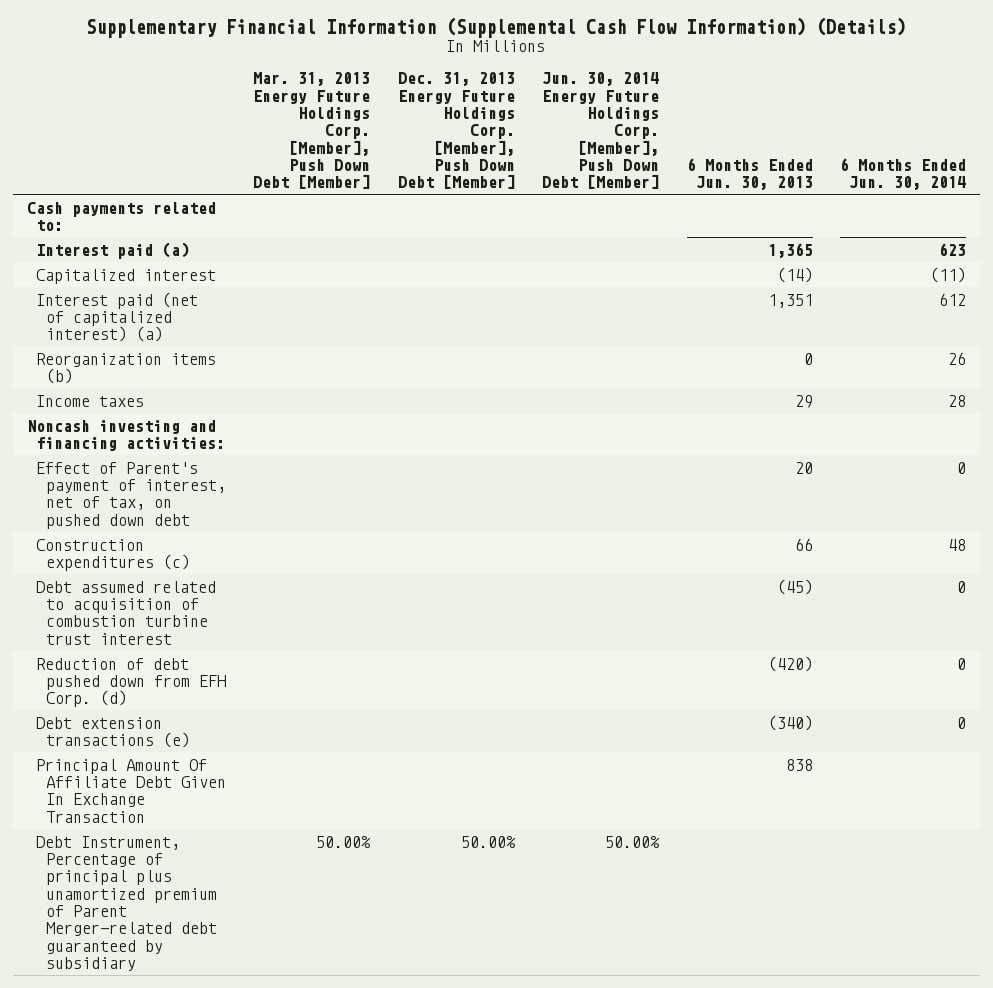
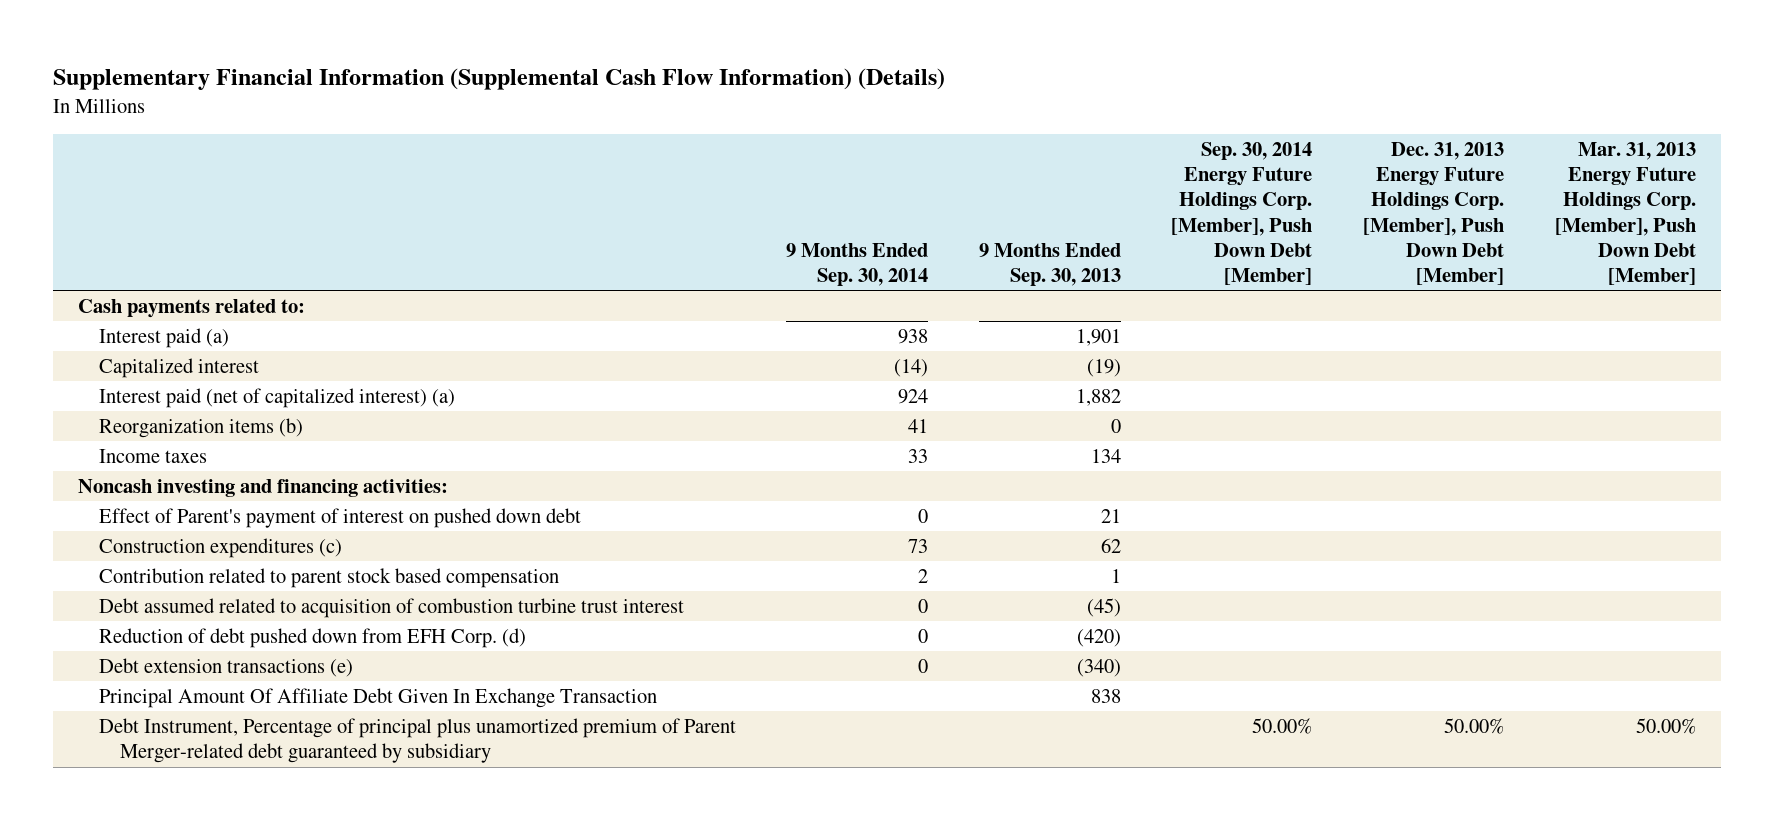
[542,72,660,190] Jun. 30, 2014 Energy Future Holdings Corp. [Member], Push Down Debt [Member] -> none
[686,158,813,191] 6 Months Ended Jun. 30, 2013 -> none
[840,158,967,191] 6 Months Ended Jun. 30, 2014 -> none
none -> [786,242,929,287] 9 Months Ended Sep. 30, 2014
none -> [978,242,1121,287] 9 Months Ended Sep. 30, 2013
none -> [1171,141,1313,286] Sep. 30, 2014 Energy Future Holdings Corp. [Member], Push Down Debt [Member]
[36,461,226,529] Effect of Parent's payment of interest, net of tax, on pushed down debt -> [98,507,581,528] Effect of Parent's payment of interest on pushed down debt
none -> [98,567,559,588] Contribution related to parent stock based compensation

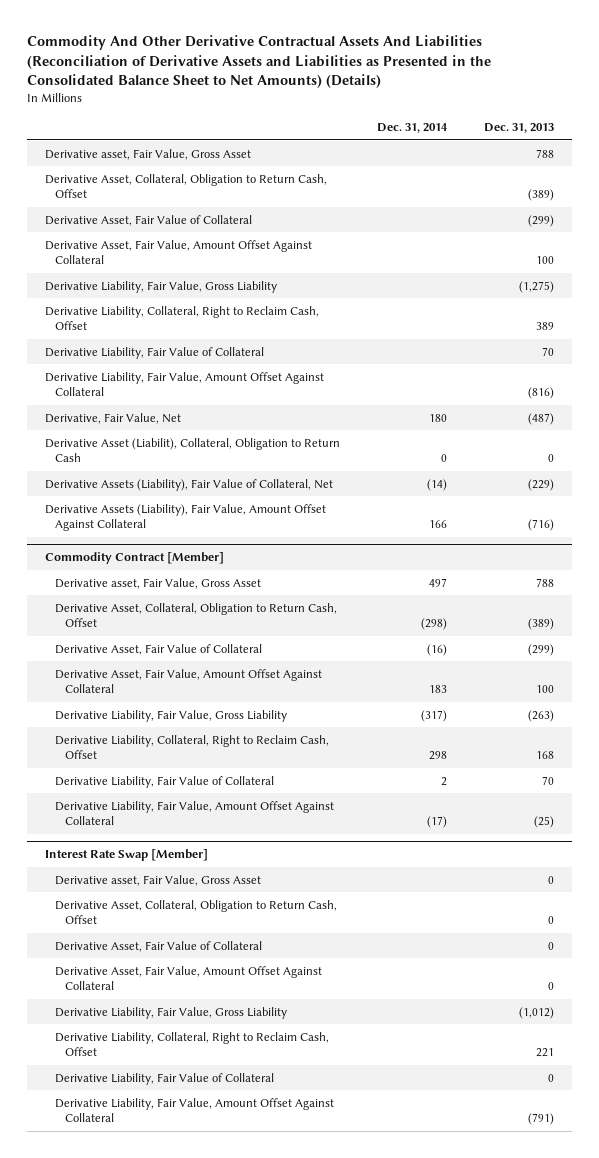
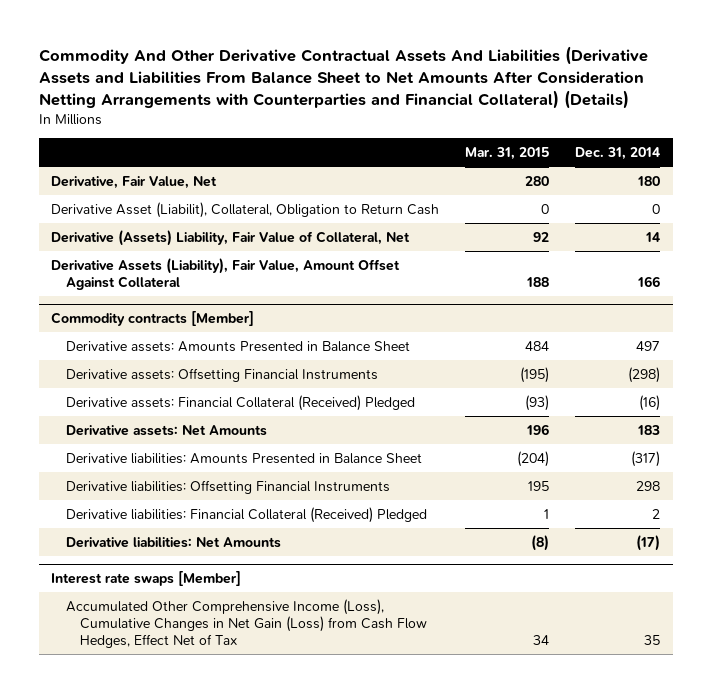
[26,35,491,89] Commodity And Other Derivative Contractual Assets And Liabilities (Reconciliation of Derivative Assets and Liabilities as Presented in the Consolidated Balance Sheet to Net Amounts) (Details) -> [38,45,648,109] Commodity And Other Derivative Contractual Assets And Liabilities (Derivative Assets and Liabilities From Balance Sheet to Net Amounts After Consideration Netting Arrangements with Counterparties and Financial Collateral) (Details)
[483,123,554,134] Dec. 31, 2013 -> none
none -> [465,147,550,161] Mar. 31, 2015
[45,148,252,160] Derivative asset, Fair Value, Gross Asset -> none
[45,173,328,199] Derivative Asset, Collateral, Obligation to Return Cash, Offset -> none
[45,214,253,226] Derivative Asset, Fair Value of Collateral -> none
[45,239,313,265] Derivative Asset, Fair Value, Amount Offset Against Collateral -> none
[45,280,278,293] Derivative Liability, Fair Value, Gross Liability -> none
[45,305,320,331] Derivative Liability, Collateral, Right to Reclaim Cash, Offset -> none
[45,346,265,359] Derivative Liability, Fair Value of Collateral -> none
[45,371,325,397] Derivative Liability, Fair Value, Amount Offset Against Collateral -> none
[45,478,334,491] Derivative Assets (Liability), Fair Value of Collateral, Net -> [51,229,411,246] Derivative (Assets) Liability, Fair Value of Collateral, Net
[427,478,448,491] (14) -> [644,231,660,242] 14
[54,874,261,886] Derivative asset, Fair Value, Gross Asset -> none
[54,899,337,925] Derivative Asset, Collateral, Obligation to Return Cash, Offset -> none
[54,940,262,952] Derivative Asset, Fair Value of Collateral -> none
[54,965,322,991] Derivative Asset, Fair Value, Amount Offset Against Collateral -> none
[54,1006,287,1019] Derivative Liability, Fair Value, Gross Liability -> none
[54,1031,329,1057] Derivative Liability, Collateral, Right to Reclaim Cash, Offset -> none
[54,1072,274,1085] Derivative Liability, Fair Value of Collateral -> none
[54,1097,334,1123] Derivative Liability, Fair Value, Amount Offset Against Collateral -> none
[45,552,225,565] Commodity Contract [Member] -> [51,311,255,327] Commodity contracts [Member]
[54,577,261,589] Derivative asset, Fair Value, Gross Asset -> [65,340,410,352] Derivative assets: Amounts Presented in Balance Sheet
[54,602,337,628] Derivative Asset, Collateral, Obligation to Return Cash, Offset -> [65,367,378,382] Derivative assets: Offsetting Financial Instruments
[54,643,262,655] Derivative Asset, Fair Value of Collateral -> [65,394,415,411] Derivative assets: Financial Collateral (Received) Pledged
[54,668,322,694] Derivative Asset, Fair Value, Amount Offset Against Collateral -> [65,424,267,436] Derivative assets: Net Amounts
[54,709,287,722] Derivative Liability, Fair Value, Gross Liability -> [65,452,422,464] Derivative liabilities: Amounts Presented in Balance Sheet
[54,734,329,760] Derivative Liability, Collateral, Right to Reclaim Cash, Offset -> [65,479,390,494] Derivative liabilities: Offsetting Financial Instruments
[54,775,274,788] Derivative Liability, Fair Value of Collateral -> [65,506,427,523] Derivative liabilities: Financial Collateral (Received) Pledged
[54,800,334,826] Derivative Liability, Fair Value, Amount Offset Against Collateral -> [65,536,281,548] Derivative liabilities: Net Amounts
[45,849,209,862] Interest Rate Swap [Member] -> [51,571,242,587] Interest rate swaps [Member]
none -> [65,598,427,649] Accumulated Other Comprehensive Income (Loss), Cumulative Changes in Net Gain (Loss) from Cash Flow Hedges, Effect Net of Tax

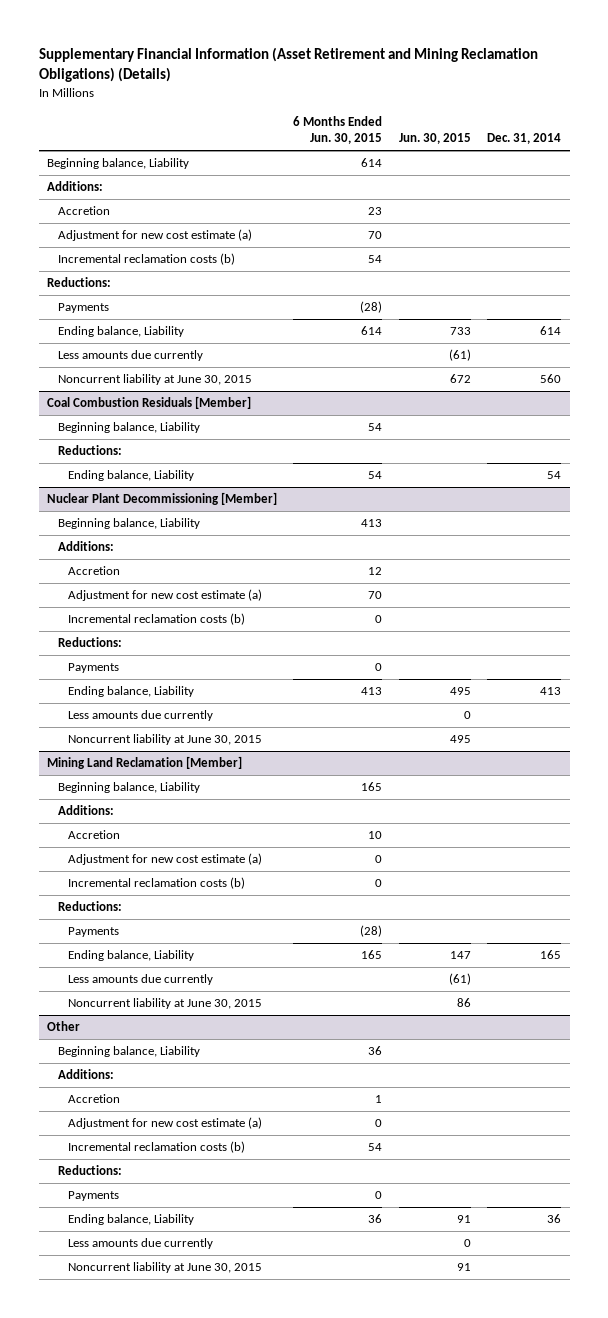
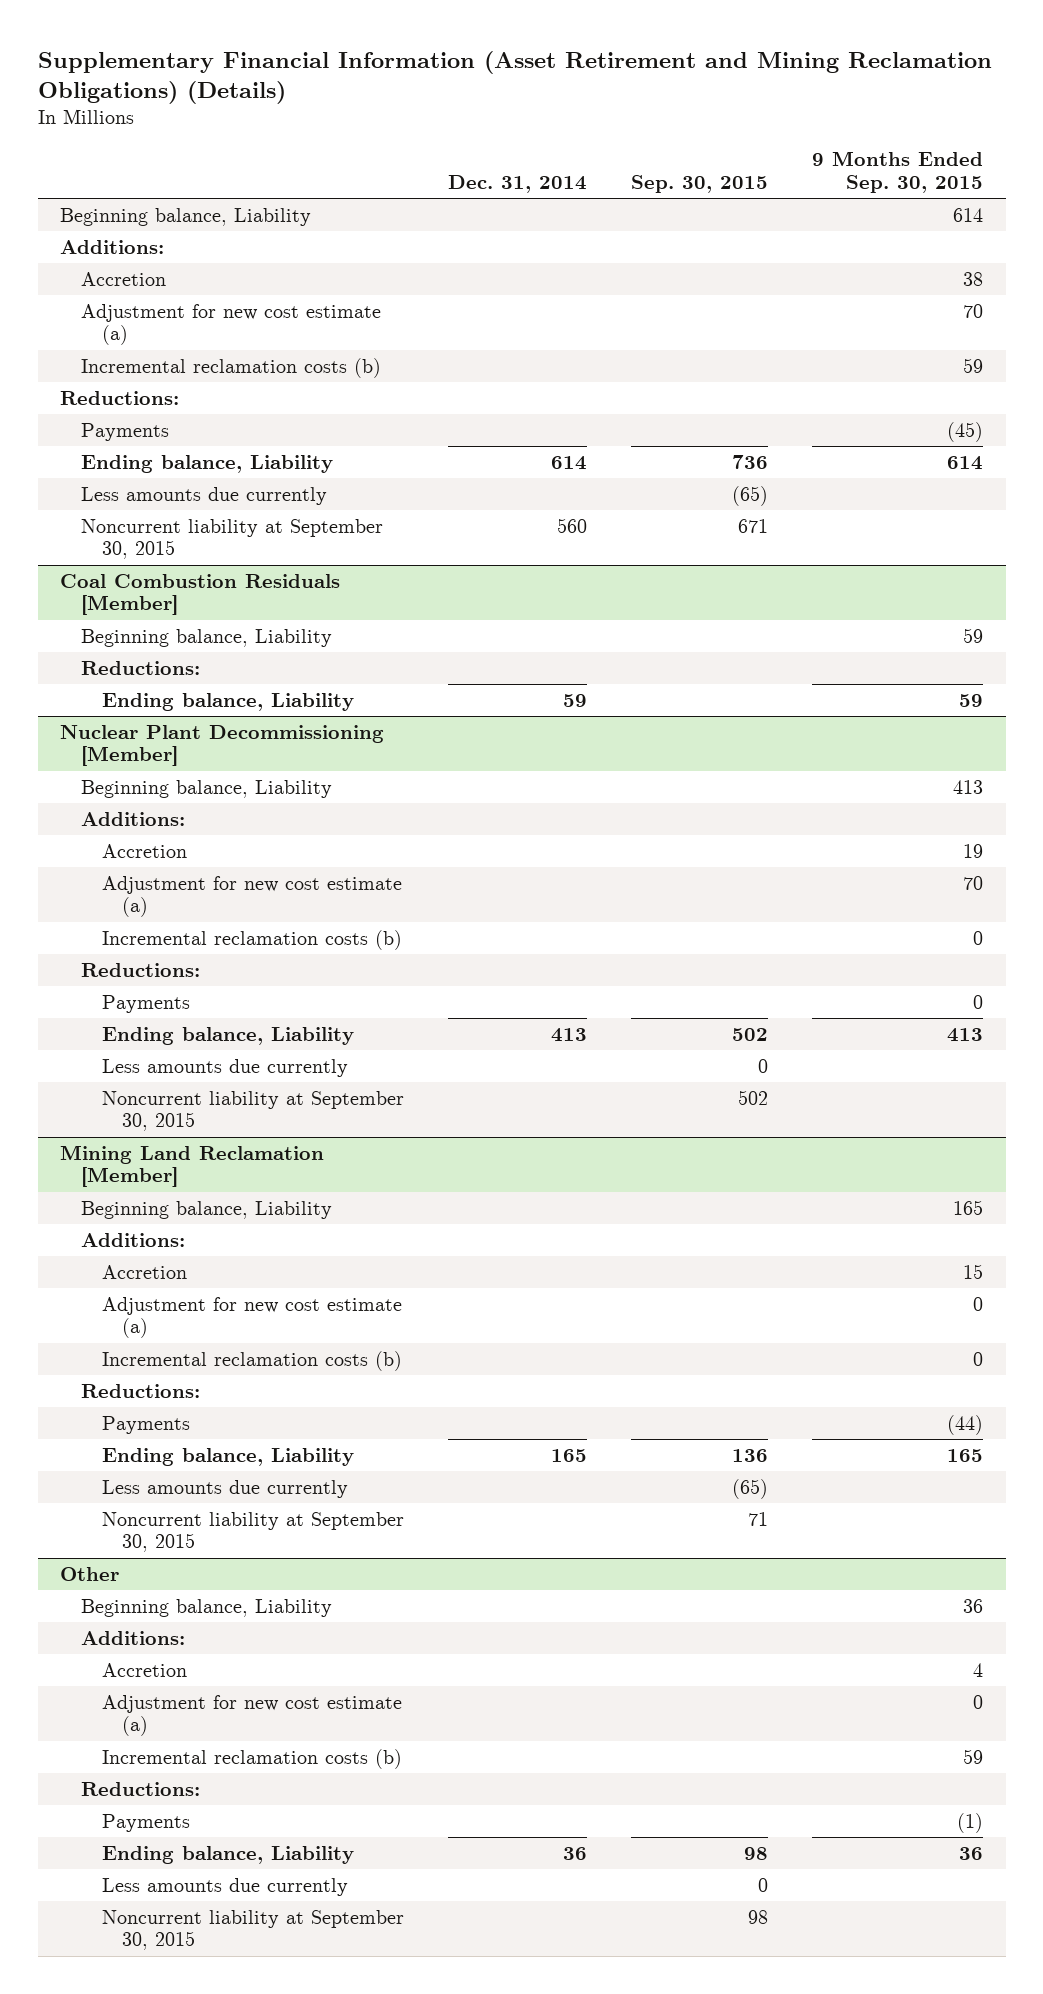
[293,116,383,145] 6 Months Ended Jun. 30, 2015 -> none
[398,133,471,145] Jun. 30, 2015 -> none
none -> [631,174,769,193] Sep. 30, 2015
none -> [812,151,984,193] 9 Months Ended Sep. 30, 2015
[57,374,252,386] Noncurrent liability at June 30, 2015 -> [80,518,383,560] Noncurrent liability at September 30, 2015
[547,471,562,480] 54 -> [562,693,587,707] 59
[68,734,263,746] Noncurrent liability at June 30, 2015 -> [101,1090,404,1132] Noncurrent liability at September 30, 2015
[68,998,263,1010] Noncurrent liability at June 30, 2015 -> [101,1511,404,1553] Noncurrent liability at September 30, 2015
[68,1262,263,1274] Noncurrent liability at June 30, 2015 -> [101,1909,404,1951] Noncurrent liability at September 30, 2015

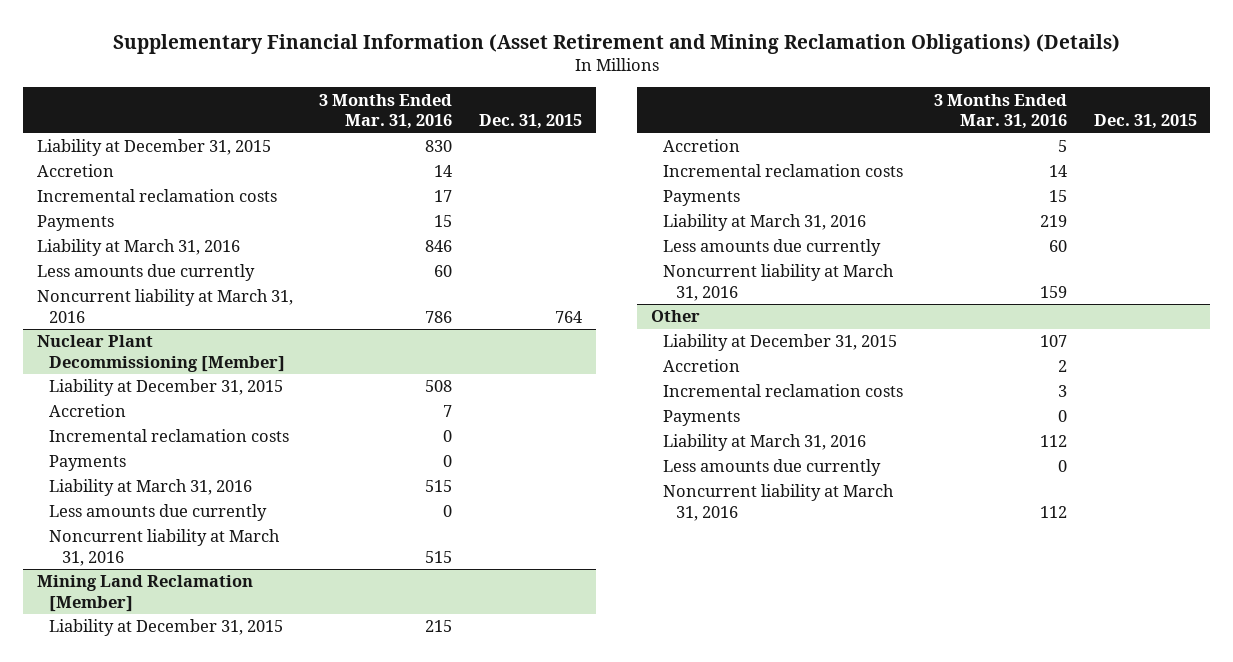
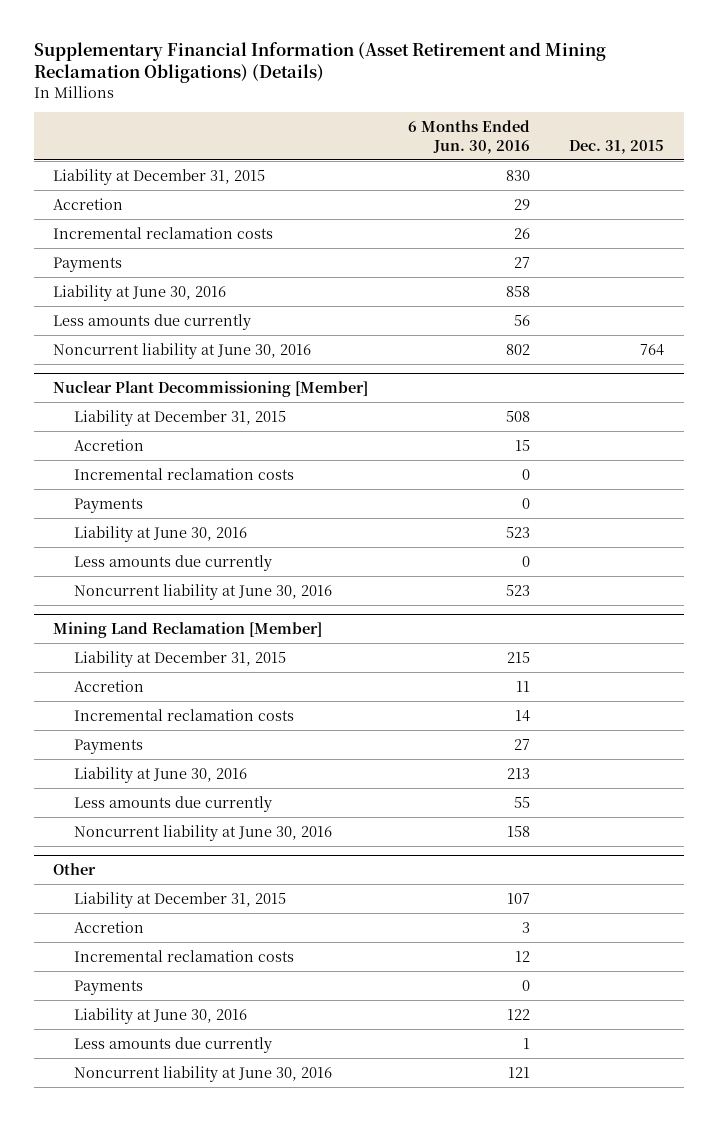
[319,93,453,129] 3 Months Ended Mar. 31, 2016 -> none
none -> [407,120,530,154] 6 Months Ended Jun. 30, 2016
[36,239,240,257] Liability at March 31, 2016 -> [53,284,227,301] Liability at June 30, 2016
[36,289,293,323] Noncurrent liability at March 31, 2016 -> [53,342,312,359] Noncurrent liability at June 30, 2016
[49,479,253,497] Liability at March 31, 2016 -> [74,525,248,542] Liability at June 30, 2016
[49,529,281,566] Noncurrent liability at March 31, 2016 -> [74,583,333,600] Noncurrent liability at June 30, 2016
[663,214,867,232] Liability at March 31, 2016 -> [74,766,248,783] Liability at June 30, 2016
[663,264,895,301] Noncurrent liability at March 31, 2016 -> [74,824,333,841] Noncurrent liability at June 30, 2016
[663,434,867,452] Liability at March 31, 2016 -> [74,1007,248,1024] Liability at June 30, 2016
[663,484,895,521] Noncurrent liability at March 31, 2016 -> [74,1065,333,1082] Noncurrent liability at June 30, 2016

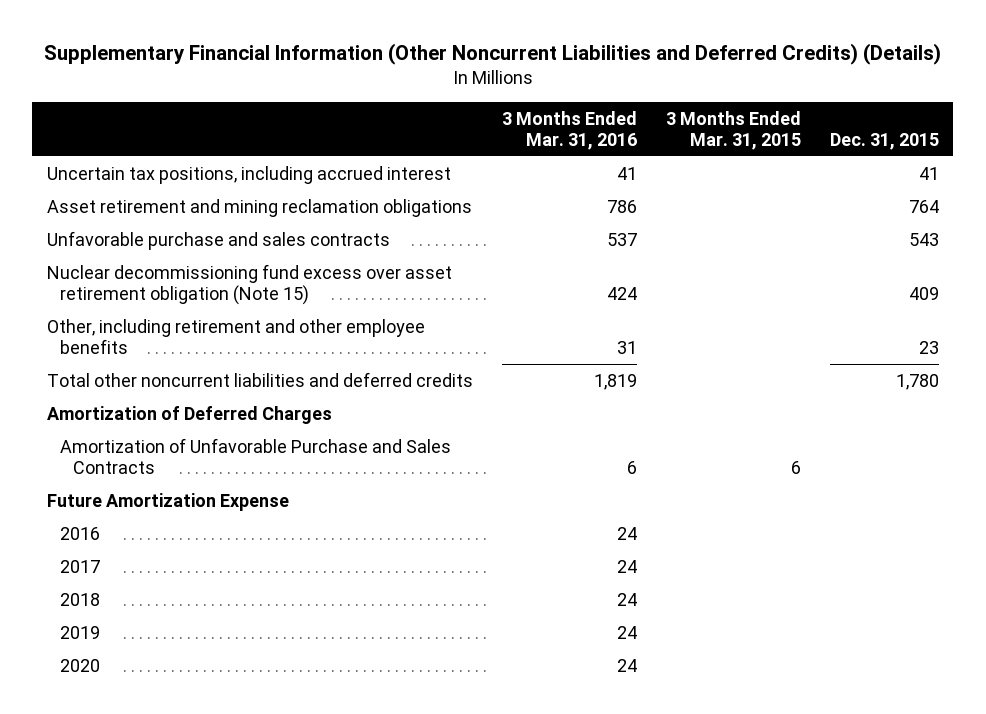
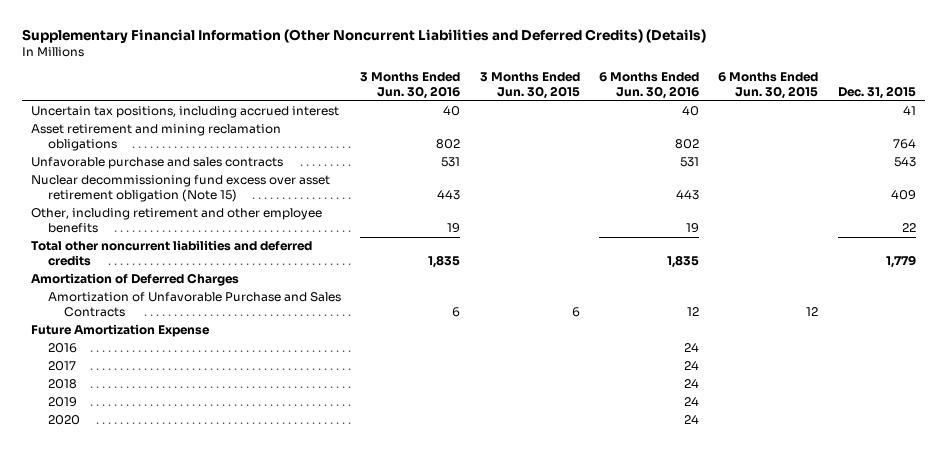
[501,110,637,150] 3 Months Ended Mar. 31, 2016 -> none
[665,110,801,150] 3 Months Ended Mar. 31, 2015 -> none
none -> [360,72,461,99] 3 Months Ended Jun. 30, 2016
none -> [479,72,580,99] 3 Months Ended Jun. 30, 2015
none -> [598,72,699,99] 6 Months Ended Jun. 30, 2016
none -> [718,72,819,99] 6 Months Ended Jun. 30, 2015
[918,340,939,354] 23 -> [901,223,916,233] 22
[895,373,939,390] 1,780 -> [885,255,916,269] 1,779

